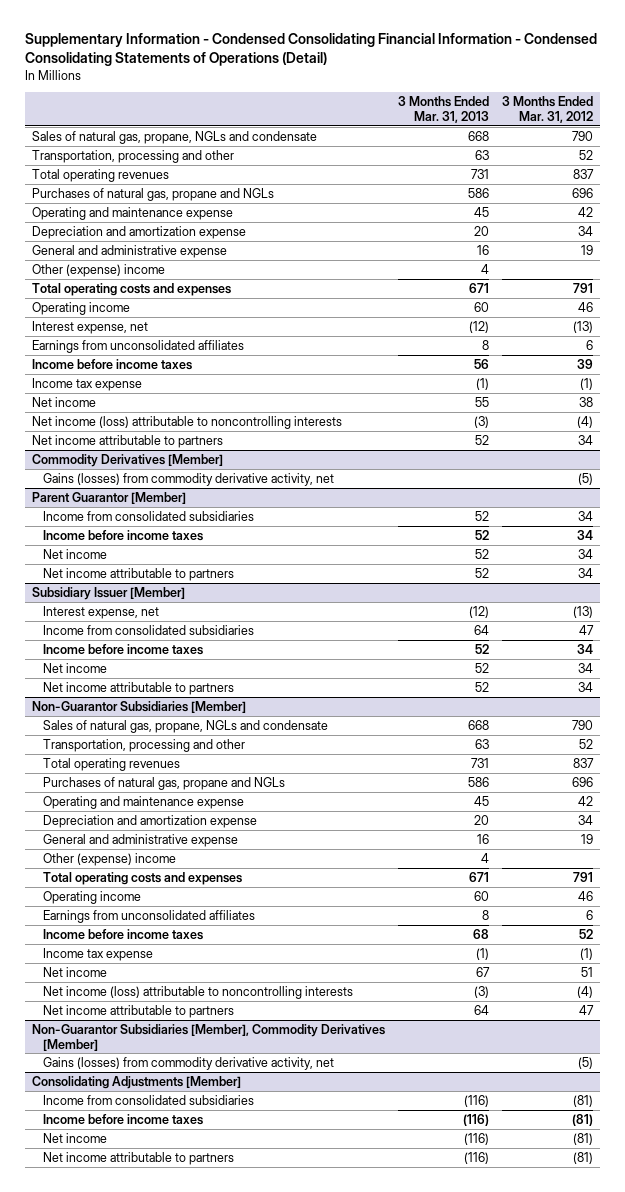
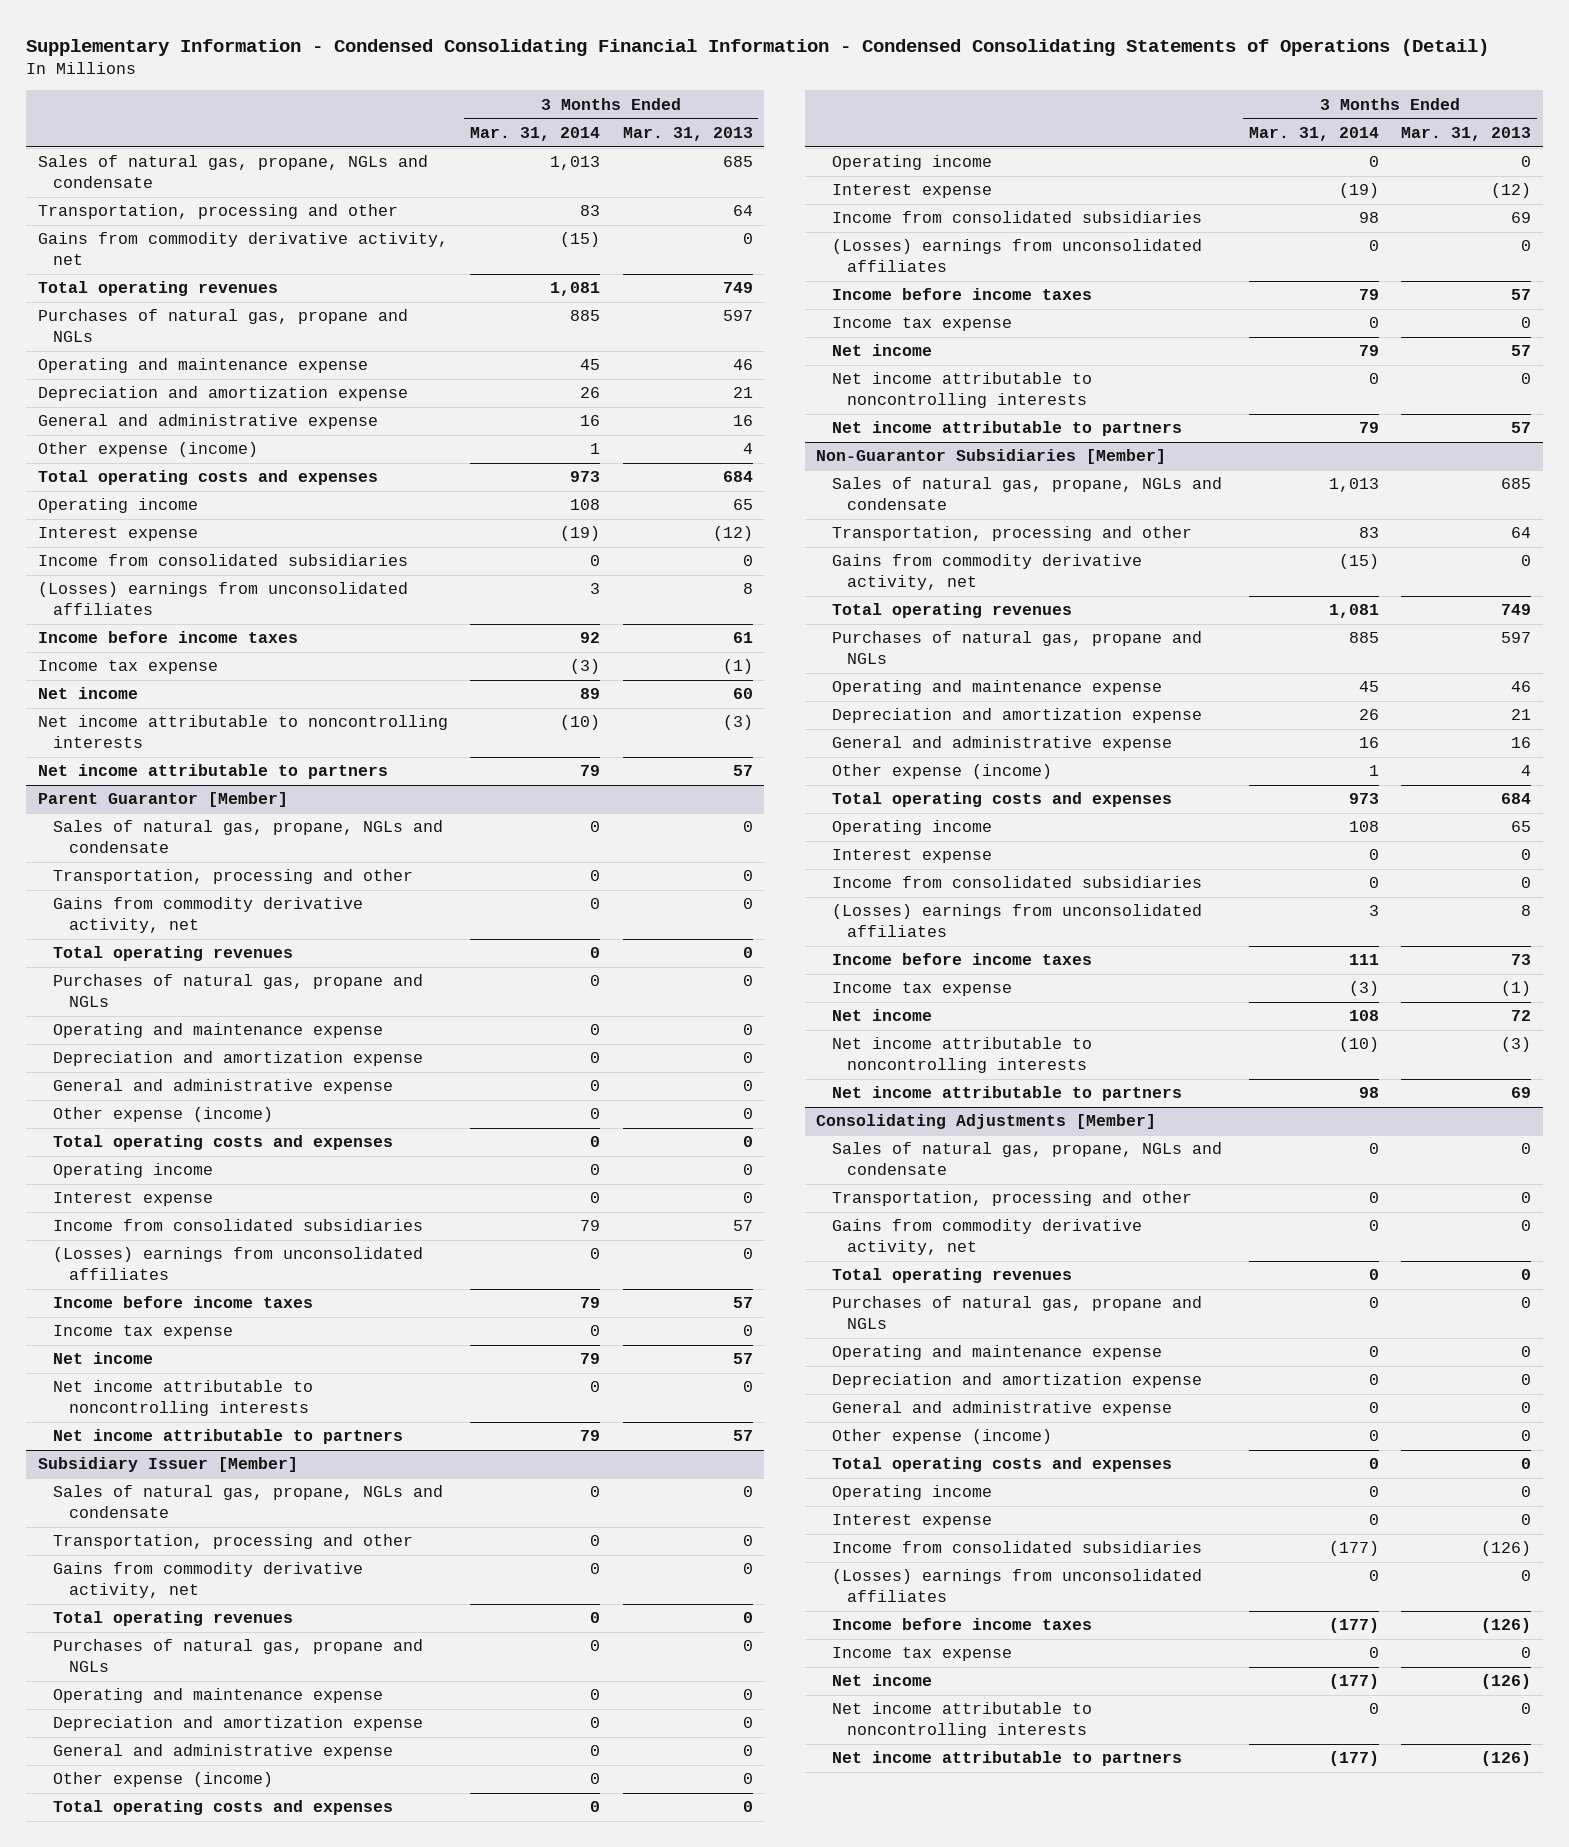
[502,96,594,123] 3 Months Ended Mar. 31, 2012 -> none
none -> [470,126,601,141] Mar. 31, 2014
[468,130,490,141] 668 -> [722,156,753,168] 685
[475,149,490,160] 63 -> [732,205,753,217] 64
none -> [37,232,448,266] Gains from commodity derivative activity, net
[471,168,490,179] 731 -> [722,282,753,294] 749
[468,187,490,198] 586 -> [722,310,753,322] 597
[474,206,490,217] 45 -> [732,359,753,371] 46
[474,225,490,236] 20 -> [732,387,753,399] 21
[31,263,165,277] Other (expense) income -> [37,442,258,458] Other expense (income)
[469,282,490,293] 671 -> [722,471,753,483] 684
[474,301,490,312] 60 -> [732,499,753,511] 65
[31,320,148,334] Interest expense, net -> [37,527,198,542] Interest expense
none -> [37,554,408,567] Income from consolidated subsidiaries
[31,339,244,353] Earnings from unconsolidated affiliates -> [37,582,408,616] (Losses) earnings from unconsolidated affiliates
[474,358,490,369] 56 -> [732,632,753,644] 61
[31,453,223,467] Commodity Derivatives [Member] -> none
[42,472,334,486] Gains (losses) from commodity derivative activity, net -> none
[475,396,490,407] 55 -> [732,688,753,700] 60
[31,415,342,429] Net income (loss) attributable to noncontrolling interests -> [37,715,448,749] Net income attributable to noncontrolling interests
[475,434,490,445] 52 -> [732,765,753,777] 57
none -> [53,820,444,854] Sales of natural gas, propane, NGLs and condensate
none -> [53,869,414,885] Transportation, processing and other
none -> [53,897,364,934] Gains from commodity derivative activity, net
none -> [53,946,294,962] Total operating revenues
none -> [53,974,424,1008] Purchases of natural gas, propane and NGLs
none -> [53,1023,384,1039] Operating and maintenance expense
none -> [53,1051,424,1067] Depreciation and amortization expense
none -> [53,1079,394,1095] General and administrative expense
none -> [53,1107,274,1123] Other expense (income)
none -> [53,1135,394,1151] Total operating costs and expenses
none -> [53,1163,214,1179] Operating income
none -> [53,1192,214,1207] Interest expense
[475,510,490,521] 52 -> [732,1220,753,1232] 57
none -> [53,1247,424,1281] (Losses) earnings from unconsolidated affiliates
[475,529,490,540] 52 -> [732,1297,753,1309] 57
none -> [53,1325,234,1340] Income tax expense
[475,548,490,559] 52 -> [732,1353,753,1365] 57
none -> [53,1380,314,1417] Net income attributable to noncontrolling interests
[475,567,490,578] 52 -> [732,1430,753,1442] 57
none -> [53,1485,444,1519] Sales of natural gas, propane, NGLs and condensate
none -> [53,1534,414,1550] Transportation, processing and other
none -> [53,1562,364,1599] Gains from commodity derivative activity, net
none -> [53,1611,294,1627] Total operating revenues
none -> [53,1639,424,1673] Purchases of natural gas, propane and NGLs
none -> [53,1688,384,1704] Operating and maintenance expense
none -> [53,1716,424,1732] Depreciation and amortization expense
none -> [53,1744,394,1760] General and administrative expense
none -> [53,1772,274,1788] Other expense (income)
none -> [53,1800,394,1816] Total operating costs and expenses
none -> [831,155,992,171] Operating income
[42,605,159,619] Interest expense, net -> [831,184,992,199] Interest expense
[474,624,490,635] 64 -> [1511,212,1532,224] 69
none -> [831,239,1202,273] (Losses) earnings from unconsolidated affiliates
[475,643,490,654] 52 -> [1511,289,1532,301] 57
none -> [831,317,1012,332] Income tax expense
[475,662,490,673] 52 -> [1511,345,1532,357] 57
none -> [831,372,1092,409] Net income attributable to noncontrolling interests
[475,681,490,692] 52 -> [1511,422,1532,434] 57
[468,719,490,730] 668 -> [1501,478,1532,490] 685
[475,738,490,749] 63 -> [1511,527,1532,539] 64
none -> [831,554,1142,591] Gains from commodity derivative activity, net
[471,757,490,768] 731 -> [1501,604,1532,616] 749
[468,776,490,787] 586 -> [1501,632,1532,644] 597
[474,795,490,806] 45 -> [1511,681,1532,693] 46
[474,814,490,825] 20 -> [1511,709,1532,721] 21
[42,852,176,866] Other (expense) income -> [831,764,1052,780] Other expense (income)
[469,871,490,882] 671 -> [1501,793,1532,805] 684
[474,890,490,901] 60 -> [1511,821,1532,833] 65
none -> [831,849,992,864] Interest expense
none -> [831,876,1202,889] Income from consolidated subsidiaries
[42,909,255,923] Earnings from unconsolidated affiliates -> [831,904,1202,938] (Losses) earnings from unconsolidated affiliates
[473,928,490,939] 68 -> [1511,954,1532,966] 73
[31,1023,385,1051] Non-Guarantor Subsidiaries [Member], Commodity Derivatives [Member] -> none
[42,1056,334,1070] Gains (losses) from commodity derivative activity, net -> none
[476,966,491,977] 67 -> [1511,1010,1532,1022] 72
[42,985,353,999] Net income (loss) attributable to noncontrolling interests -> [831,1037,1092,1074] Net income attributable to noncontrolling interests
[474,1004,490,1015] 64 -> [1511,1087,1532,1099] 69
none -> [831,1142,1222,1176] Sales of natural gas, propane, NGLs and condensate
none -> [831,1191,1192,1207] Transportation, processing and other
none -> [831,1219,1142,1256] Gains from commodity derivative activity, net
none -> [831,1268,1072,1284] Total operating revenues
none -> [831,1296,1202,1330] Purchases of natural gas, propane and NGLs
none -> [831,1345,1162,1361] Operating and maintenance expense
none -> [831,1373,1202,1389] Depreciation and amortization expense
none -> [831,1401,1172,1417] General and administrative expense
none -> [831,1429,1052,1445] Other expense (income)
none -> [831,1457,1172,1473] Total operating costs and expenses
none -> [831,1485,992,1501] Operating income
none -> [831,1514,992,1529] Interest expense
[464,1094,490,1107] (116) -> [1481,1541,1532,1557] (126)
none -> [831,1569,1202,1603] (Losses) earnings from unconsolidated affiliates
[463,1113,490,1126] (116) -> [1481,1618,1532,1634] (126)
none -> [831,1647,1012,1662] Income tax expense
[464,1132,490,1145] (116) -> [1481,1674,1532,1690] (126)
none -> [831,1702,1092,1739] Net income attributable to noncontrolling interests
[464,1151,490,1164] (116) -> [1481,1751,1532,1767] (126)

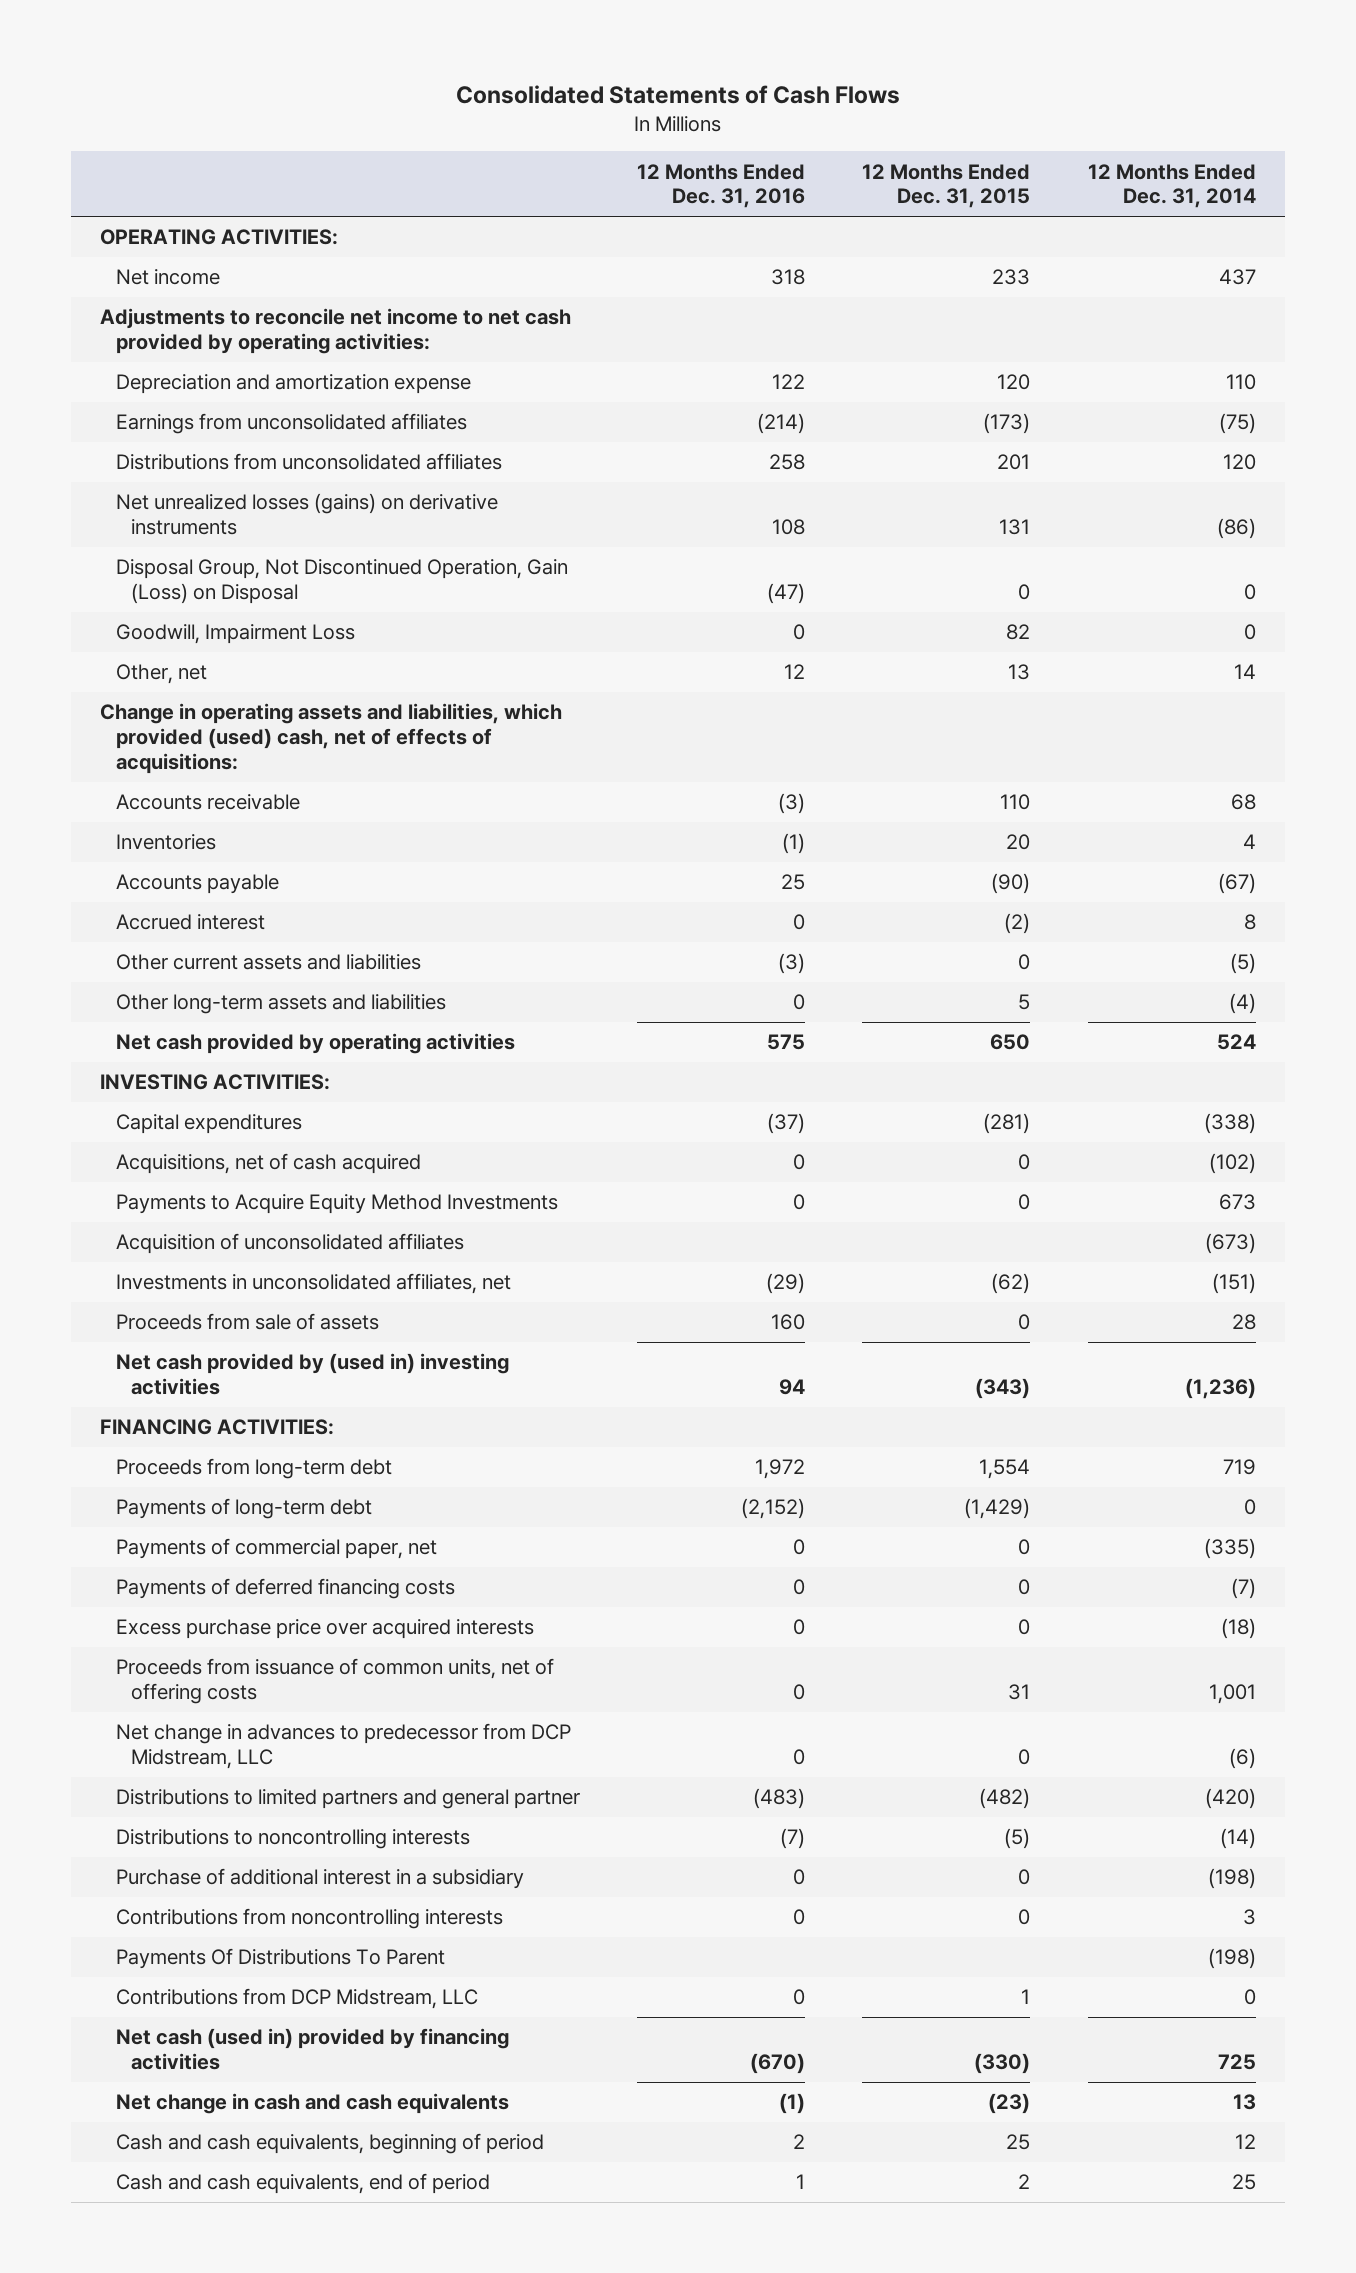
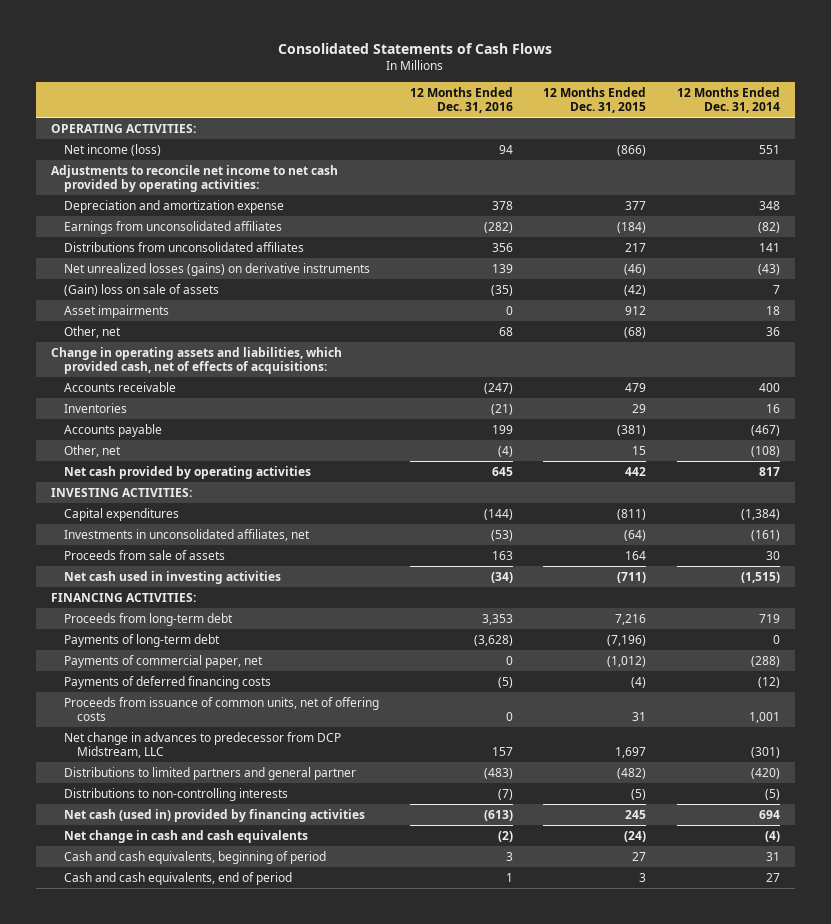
[115,269,220,286] Net income -> [64,143,162,156] Net income (loss)
[770,269,805,286] 318 -> [498,144,513,154] 94
[992,269,1031,286] 233 -> [617,144,647,156] (866)
[1218,269,1256,286] 437 -> [759,144,781,154] 551
[115,624,355,645] Goodwill, Impairment Loss -> none
[115,914,265,931] Accrued interest -> none
[115,954,421,971] Other current assets and liabilities -> none
[115,994,446,1015] Other long-term assets and liabilities -> none
[771,374,805,390] 122 -> [491,200,513,210] 378
[997,374,1031,391] 120 -> [625,200,647,210] 377
[1225,374,1256,391] 110 -> [759,200,781,210] 348
[756,413,805,435] (214) -> [483,221,513,233] (282)
[983,413,1031,435] (173) -> [617,221,647,233] (184)
[1218,413,1256,435] (75) -> [758,221,781,233] (82)
[768,454,805,471] 258 -> [491,242,513,252] 356
[997,454,1031,471] 201 -> [625,242,647,252] 217
[1222,454,1256,471] 120 -> [759,242,781,252] 141
[771,519,805,536] 108 -> [491,263,513,273] 139
[999,519,1031,536] 131 -> [624,263,647,275] (46)
[1216,518,1256,540] (86) -> [758,263,781,275] (43)
[115,559,568,605] Disposal Group, Not Discontinued Operation, Gain (Loss) on Disposal -> [64,283,220,296] (Gain) loss on sale of assets
[766,583,805,605] (47) -> [490,284,513,296] (35)
[1018,584,1031,601] 0 -> [624,284,647,296] (42)
[1243,584,1256,601] 0 -> [773,284,781,294] 7
none -> [64,304,170,318] Asset impairments
[783,664,805,680] 12 -> [498,326,513,336] 68
[1008,664,1031,681] 13 -> [624,326,647,338] (68)
[1233,664,1256,680] 14 -> [766,326,781,336] 36
[99,703,562,774] Change in operating assets and liabilities, which provided (used) cash, net of effects of acquisitions: -> [50,346,342,374] Change in operating assets and liabilities, which provided cash, net of effects of acquisitions:
[777,793,805,815] (3) -> [483,382,513,394] (247)
[1000,794,1031,811] 110 -> [625,382,647,392] 479
[1230,794,1256,811] 68 -> [759,382,781,392] 400
[781,833,805,855] (1) -> [490,403,513,415] (21)
[1006,834,1031,851] 20 -> [632,403,647,413] 29
[1242,834,1256,850] 4 -> [766,403,781,413] 16
[780,874,805,891] 25 -> [491,424,513,434] 199
[991,873,1031,895] (90) -> [617,424,647,436] (381)
[1217,873,1256,895] (67) -> [751,424,781,436] (467)
none -> [64,444,122,457] Other, net
[766,1034,805,1051] 575 -> [491,466,513,476] 645
[990,1034,1031,1051] 650 -> [625,466,647,476] 442
[1216,1034,1256,1051] 524 -> [759,466,781,476] 817
[115,1153,421,1175] Acquisitions, net of cash acquired -> none
[115,1194,558,1215] Payments to Acquire Equity Method Investments -> none
[115,1233,464,1255] Acquisition of unconsolidated affiliates -> none
[766,1113,805,1135] (37) -> [483,508,513,520] (144)
[983,1113,1031,1135] (281) -> [617,508,647,520] (811)
[1203,1113,1256,1135] (338) -> [741,508,781,520] (1,384)
[765,1273,805,1295] (29) -> [490,529,513,541] (53)
[991,1273,1031,1295] (62) -> [624,529,647,541] (64)
[1211,1273,1256,1295] (151) -> [751,529,781,541] (161)
[770,1314,805,1331] 160 -> [491,550,513,560] 163
[1018,1314,1031,1331] 0 -> [625,550,647,560] 164
[1231,1314,1256,1331] 28 -> [766,550,781,560] 30
[115,1353,509,1396] Net cash provided by (used in) investing activities -> [64,570,282,584] Net cash used in investing activities
[778,1379,805,1396] 94 -> [490,571,513,583] (34)
[975,1378,1031,1400] (343) -> [617,571,647,583] (711)
[1184,1378,1256,1400] (1,236) -> [741,571,781,583] (1,515)
[115,1619,534,1640] Excess purchase price over acquired interests -> none
[754,1459,805,1480] 1,972 -> [481,613,513,625] 3,353
[979,1459,1031,1480] 1,554 -> [615,613,647,625] 7,216
[740,1498,805,1520] (2,152) -> [473,634,513,646] (3,628)
[964,1498,1031,1520] (1,429) -> [607,634,647,646] (7,196)
[1018,1539,1031,1556] 0 -> [607,655,647,667] (1,012)
[1203,1538,1256,1560] (335) -> [751,655,781,667] (288)
[792,1579,805,1596] 0 -> [497,676,513,688] (5)
[1018,1579,1031,1596] 0 -> [631,676,647,688] (4)
[1230,1578,1256,1600] (7) -> [758,676,781,688] (12)
[792,1749,805,1766] 0 -> [491,746,513,756] 157
[1018,1749,1031,1766] 0 -> [615,746,647,758] 1,697
[1228,1748,1256,1770] (6) -> [751,746,781,758] (301)
[115,1868,524,1890] Purchase of additional interest in a subsidiary -> none
[115,1908,503,1930] Contributions from noncontrolling interests -> none
[115,1948,445,1970] Payments Of Distributions To Parent -> none
[115,1988,478,2010] Contributions from DCP Midstream, LLC -> none
[115,1829,470,1850] Distributions to noncontrolling interests -> [64,787,289,801] Distributions to non-controlling interests
[1219,1828,1256,1850] (14) -> [765,788,781,800] (5)
[749,2053,805,2075] (670) -> [483,809,513,821] (613)
[974,2053,1031,2075] (330) -> [625,809,647,819] 245
[1217,2054,1256,2071] 725 -> [759,809,781,819] 694
[778,2093,805,2115] (1) -> [497,830,513,842] (2)
[988,2093,1031,2115] (23) -> [624,830,647,842] (24)
[1232,2094,1256,2111] 13 -> [765,830,781,842] (4)
[792,2134,805,2150] 2 -> [505,851,513,861] 3
[1006,2134,1031,2151] 25 -> [632,851,647,861] 27
[1234,2134,1256,2150] 12 -> [766,851,781,861] 31
[1018,2174,1031,2190] 2 -> [639,872,647,882] 3
[1231,2174,1256,2191] 25 -> [766,872,781,882] 27

